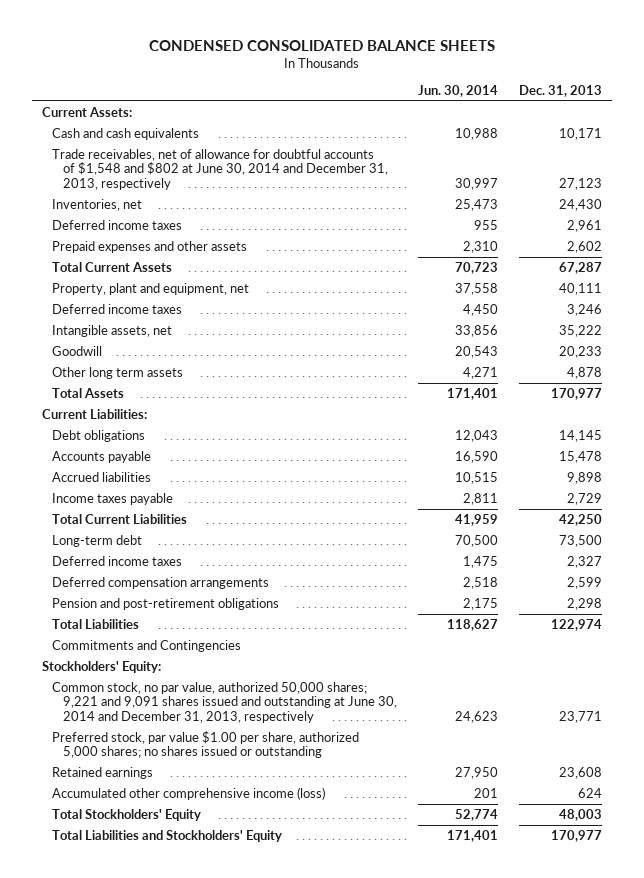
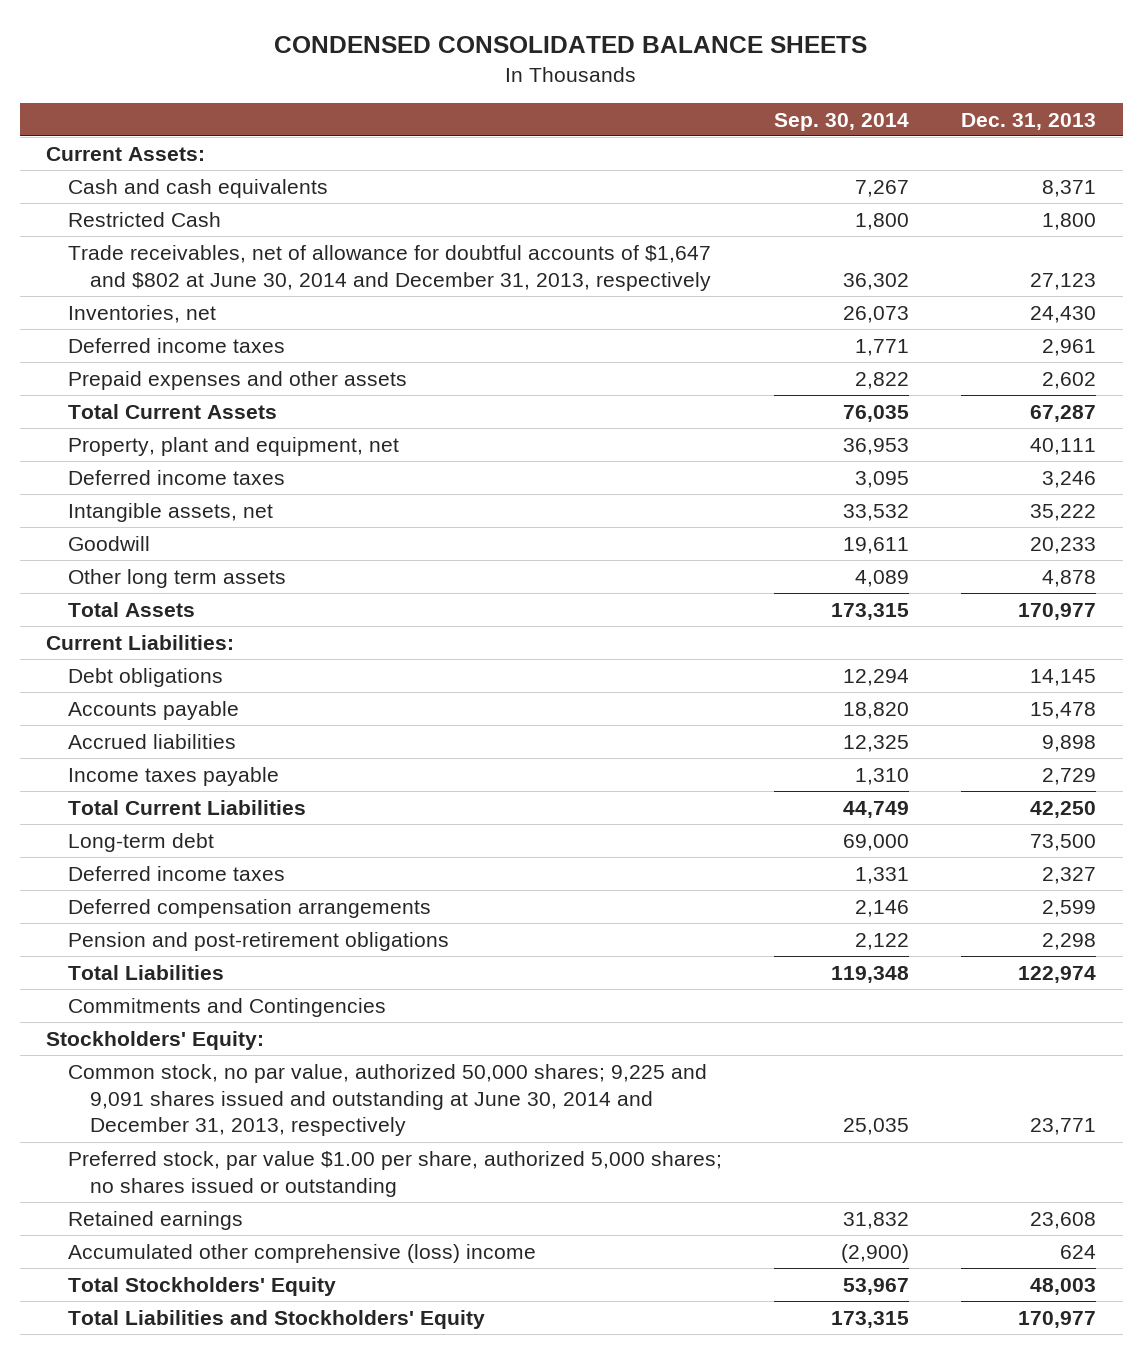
[417,85,498,98] Jun. 30, 2014 -> none
none -> [774,112,910,131] Sep. 30, 2014
[558,127,602,140] 10,171 -> [1042,179,1097,197] 8,371
none -> [68,211,222,227] Restricted Cash
[52,148,388,191] Trade receivables, net of allowance for doubtful accounts of $1,548 and $802 at June 30, 2014 and December 31, 2013, respectively -> [68,244,712,291] Trade receivables, net of allowance for doubtful accounts of $1,647 and $802 at June 30, 2014 and December 31, 2013, respectively
[52,681,397,724] Common stock, no par value, authorized 50,000 shares; 9,221 and 9,091 shares issued and outstanding at June 30, 2014 and December 31, 2013, respectively -> [68,1063,708,1137] Common stock, no par value, authorized 50,000 shares; 9,225 and 9,091 shares issued and outstanding at June 30, 2014 and December 31, 2013, respectively
[52,786,326,800] Accumulated other comprehensive income (loss) -> [68,1243,537,1263] Accumulated other comprehensive (loss) income

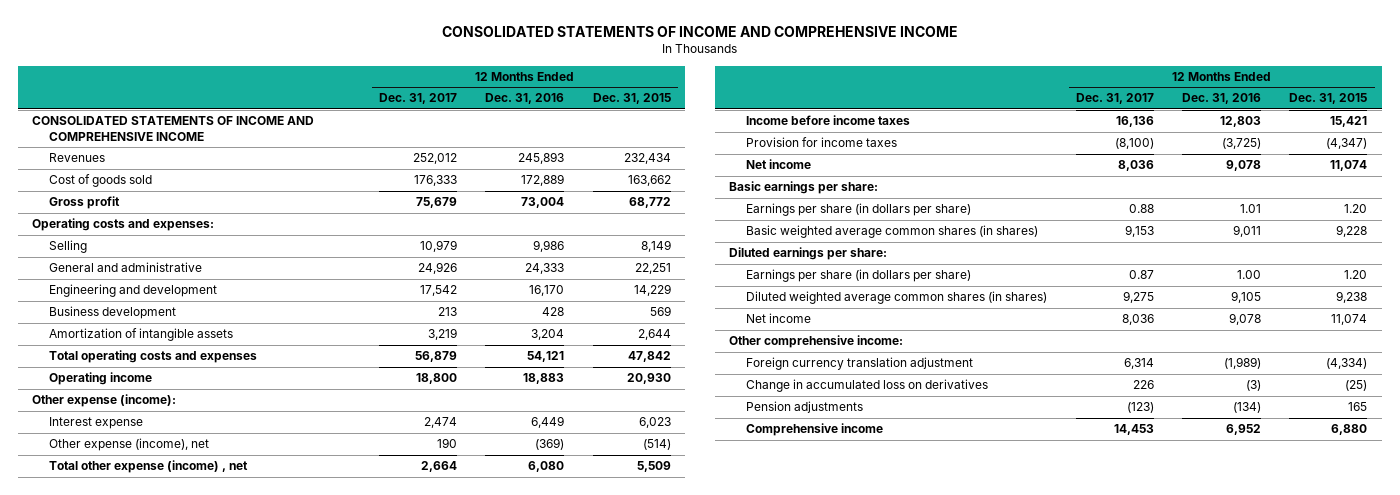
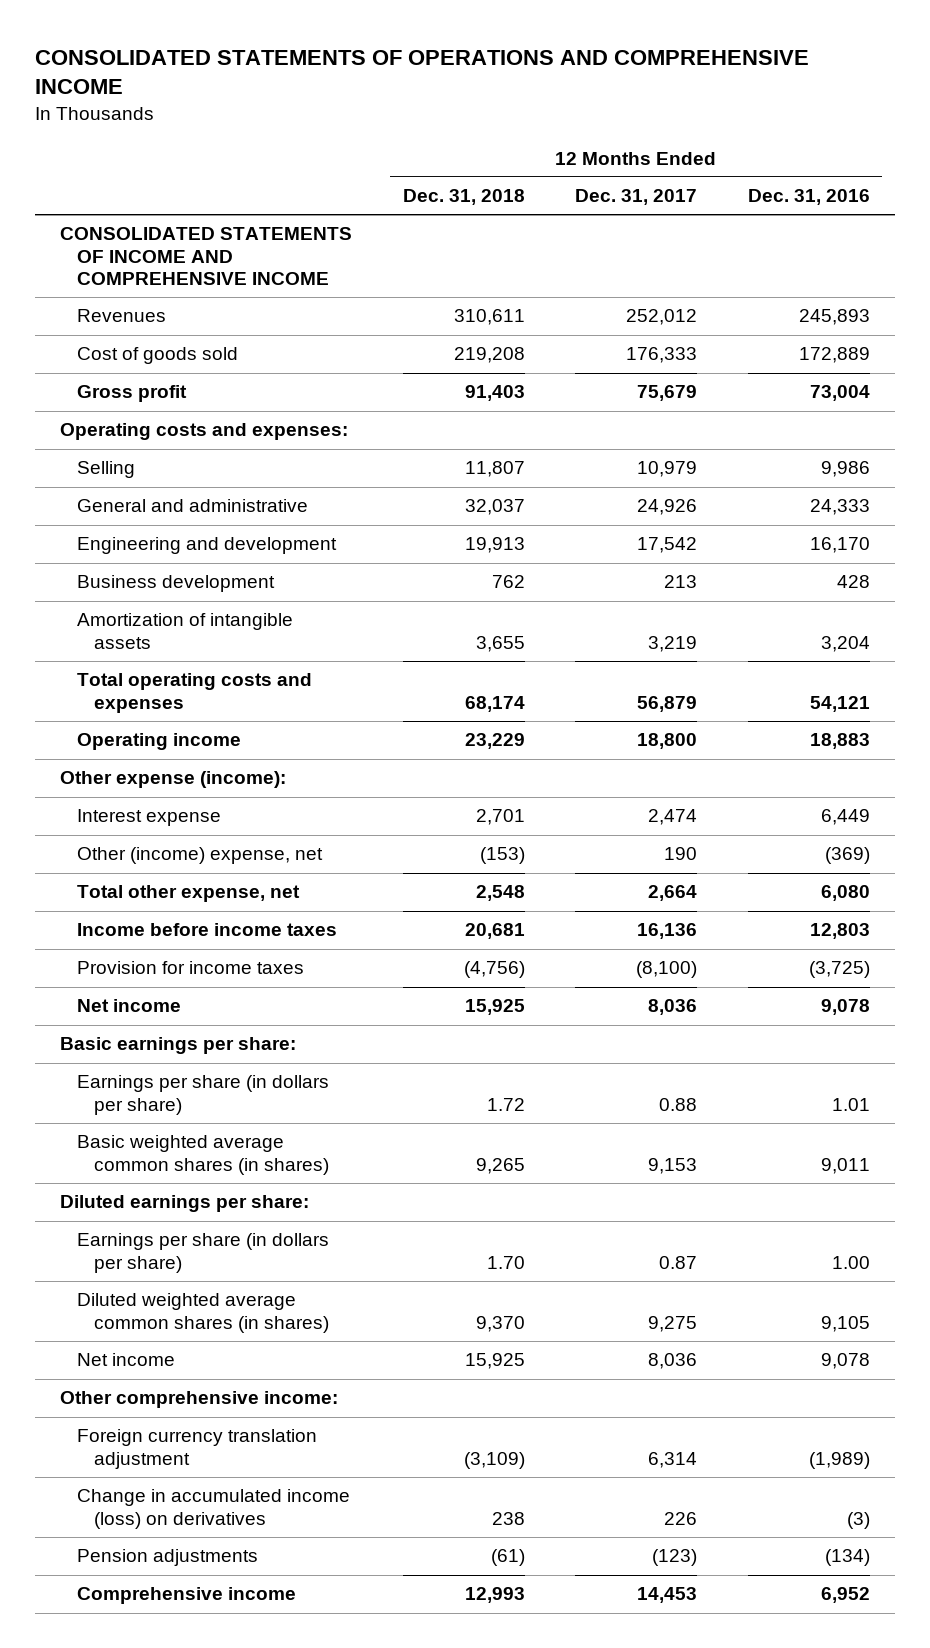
[441,26,958,38] CONSOLIDATED STATEMENTS OF INCOME AND COMPREHENSIVE INCOME -> [34,49,809,95] CONSOLIDATED STATEMENTS OF OPERATIONS AND COMPREHENSIVE INCOME
[592,93,671,105] Dec. 31, 2015 -> none
none -> [402,189,525,206] Dec. 31, 2018
[49,438,210,452] Other expense (income), net -> [76,847,323,865] Other (income) expense, net
[49,460,249,474] Total other expense (income) , net -> [76,885,300,903] Total other expense, net
[746,379,989,393] Change in accumulated loss on derivatives -> [76,1489,350,1529] Change in accumulated income (loss) on derivatives

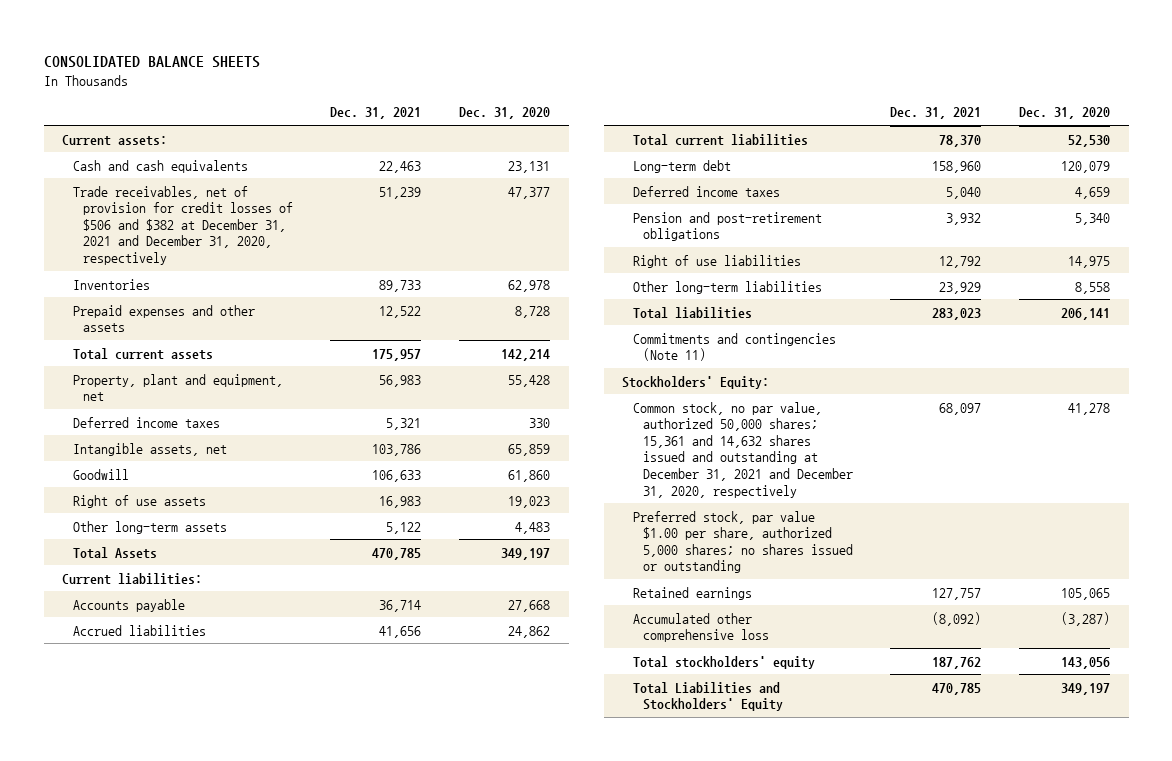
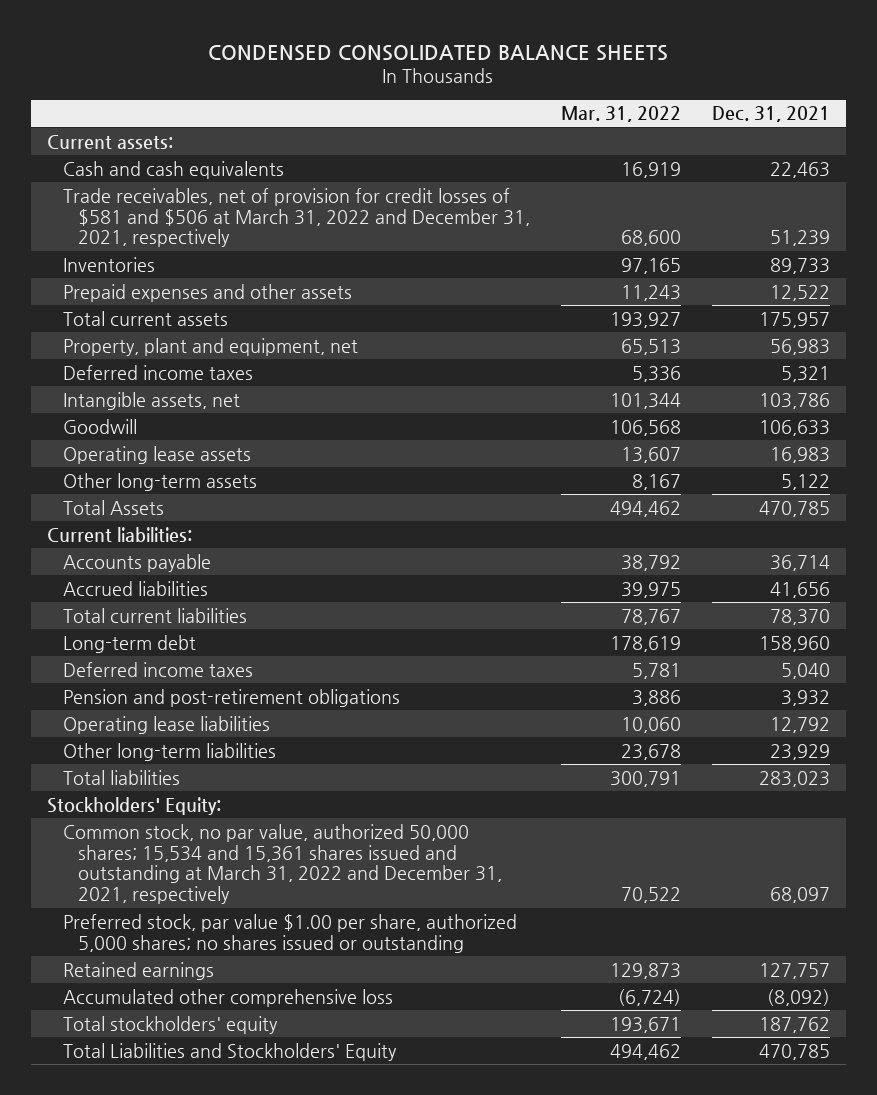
[43,55,260,68] CONSOLIDATED BALANCE SHEETS -> [208,44,669,61] CONDENSED CONSOLIDATED BALANCE SHEETS
[458,107,550,120] Dec. 31, 2020 -> none
none -> [561,106,682,123] Mar. 31, 2022
[72,185,293,265] Trade receivables, net of provision for credit losses of $506 and $382 at December 31, 2021 and December 31, 2020, respectively -> [62,187,531,248] Trade receivables, net of provision for credit losses of $581 and $506 at March 31, 2022 and December 31, 2021, respectively
[72,494,206,508] Right of use assets -> [62,445,251,464] Operating lease assets
[632,254,801,268] Right of use liabilities -> [62,715,270,734] Operating lease liabilities
[632,332,836,362] Commitments and contingencies (Note 11) -> none
[632,401,853,498] Common stock, no par value, authorized 50,000 shares; 15,361 and 14,632 shares issued and outstanding at December 31, 2021 and December 31, 2020, respectively -> [62,823,503,905] Common stock, no par value, authorized 50,000 shares; 15,534 and 15,361 shares issued and outstanding at March 31, 2022 and December 31, 2021, respectively

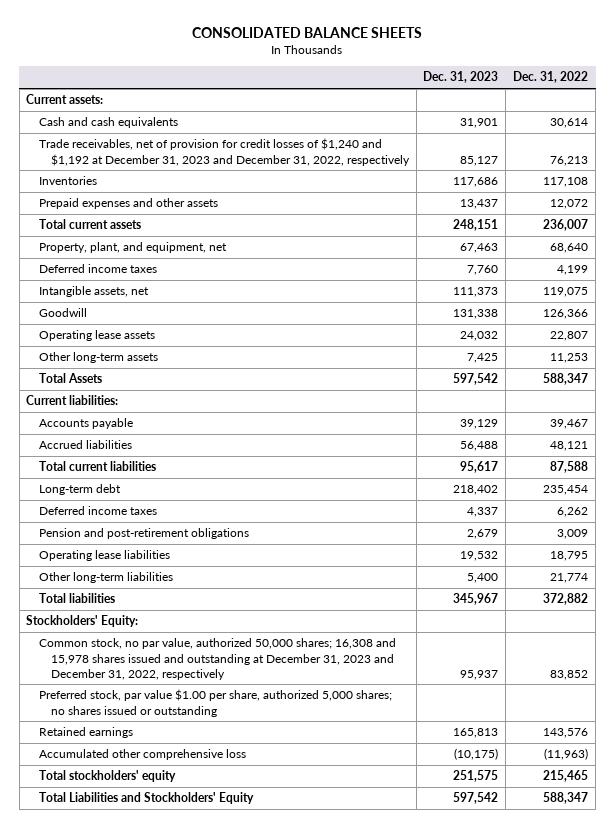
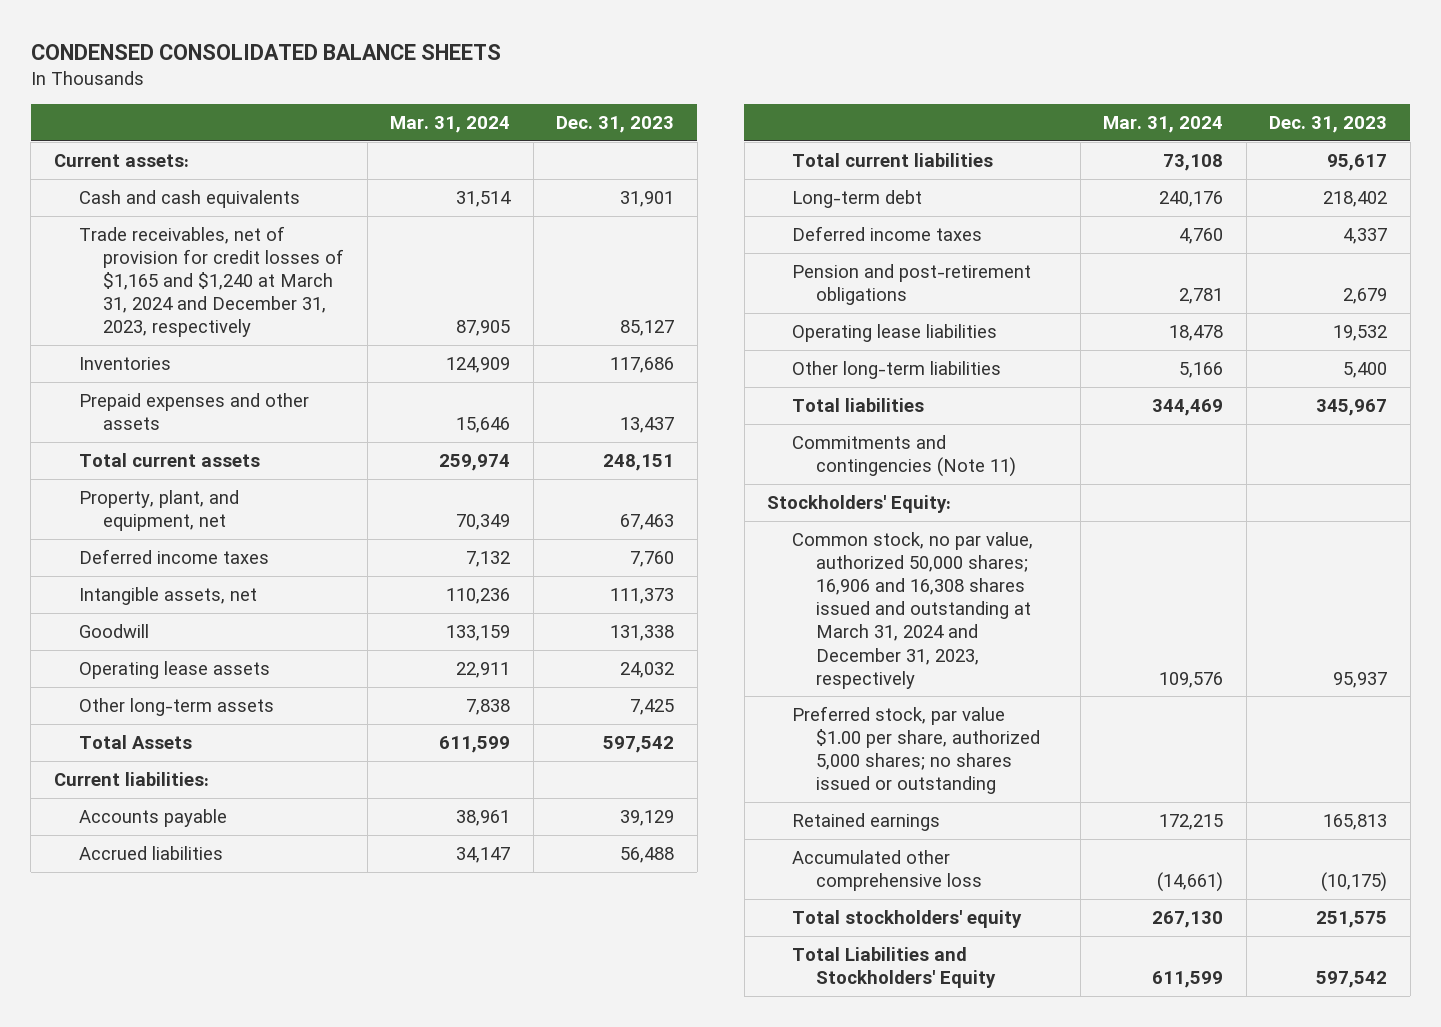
[192,26,423,38] CONSOLIDATED BALANCE SHEETS -> [30,44,501,61] CONDENSED CONSOLIDATED BALANCE SHEETS
[513,71,589,84] Dec. 31, 2022 -> none
none -> [390,116,511,134] Mar. 31, 2024
[38,138,410,166] Trade receivables, net of provision for credit losses of $1,240 and $1,192 at December 31, 2023 and December 31, 2022, respectively -> [78,225,345,338] Trade receivables, net of provision for credit losses of $1,165 and $1,240 at March 31, 2024 and December 31, 2023, respectively
none -> [791,434,1017,478] Commitments and contingencies (Note 11)
[38,638,396,680] Common stock, no par value, authorized 50,000 shares; 16,308 and 15,978 shares issued and outstanding at December 31, 2023 and December 31, 2022, respectively -> [791,531,1033,689] Common stock, no par value, authorized 50,000 shares; 16,906 and 16,308 shares issued and outstanding at March 31, 2024 and December 31, 2023, respectively

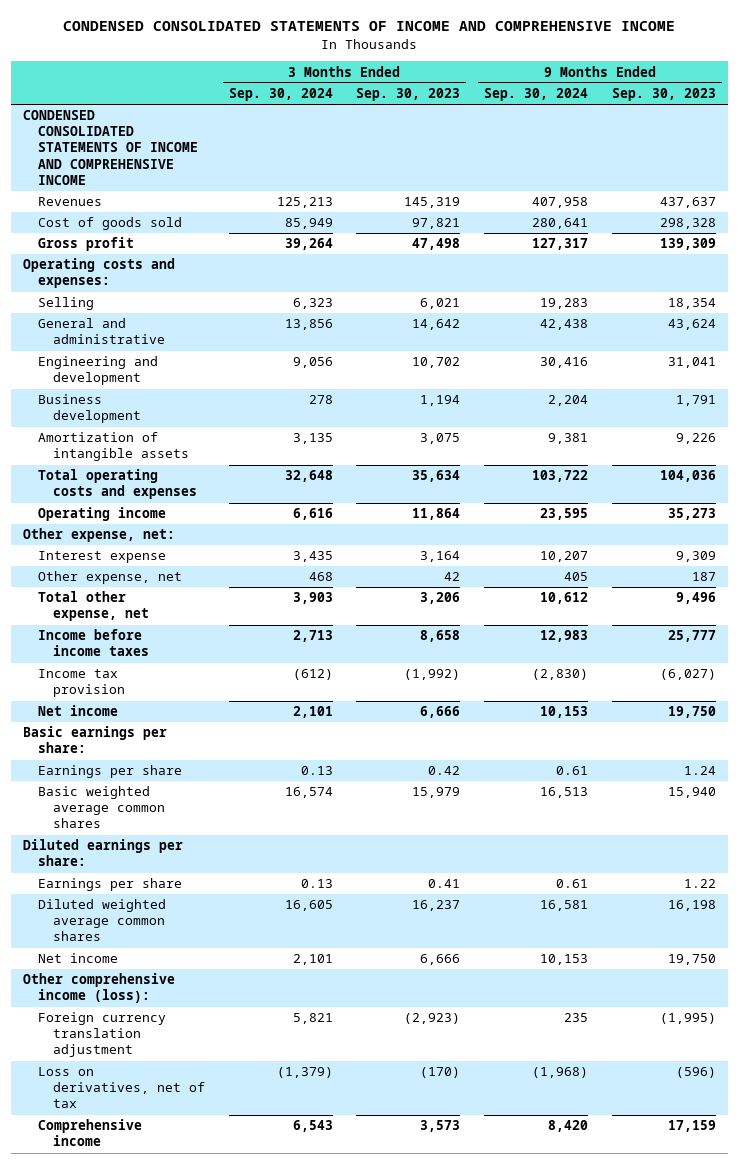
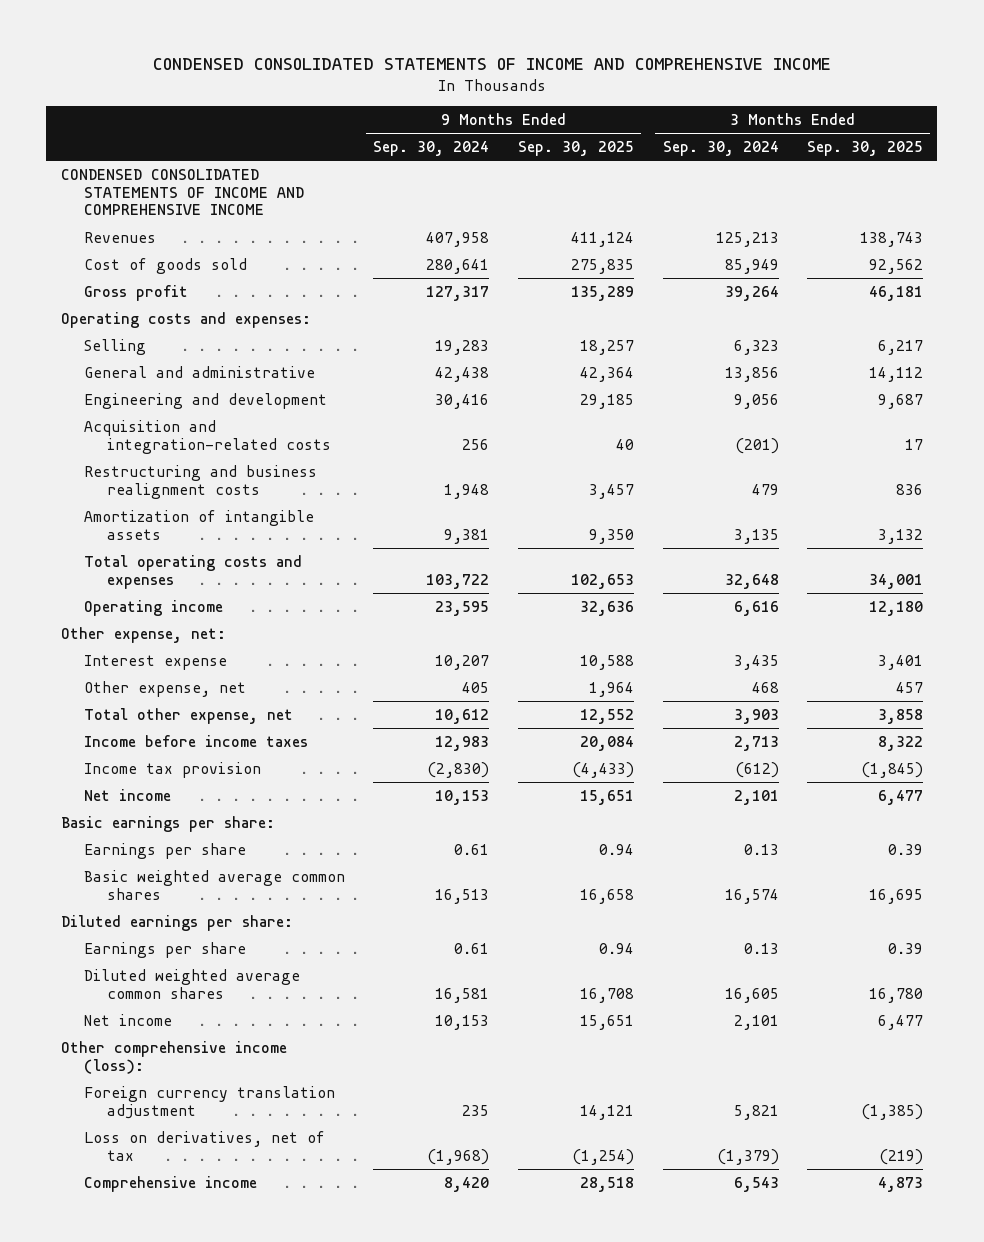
[356,88,461,102] Sep. 30, 2023 -> none
[611,88,716,102] Sep. 30, 2023 -> none
none -> [517,140,634,156] Sep. 30, 2025
none -> [807,140,924,156] Sep. 30, 2025
[38,394,141,424] Business development -> none
none -> [83,419,332,454] Acquisition and integration-related costs
none -> [83,464,317,499] Restructuring and business realignment costs

